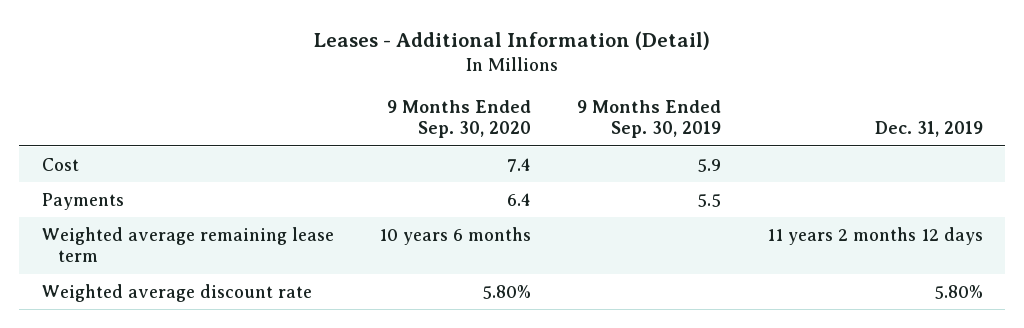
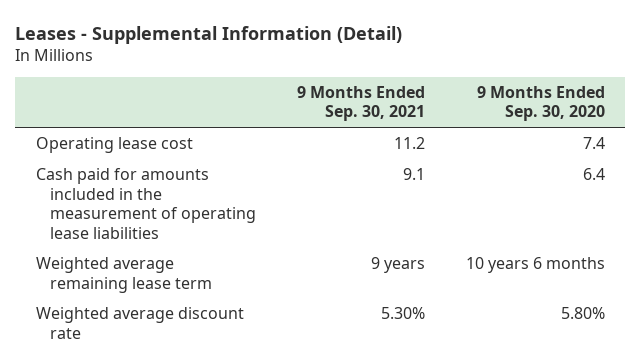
[314,30,711,50] Leases - Additional Information (Detail) -> [14,25,402,44] Leases - Supplemental Information (Detail)
[576,99,721,139] 9 Months Ended Sep. 30, 2019 -> none
[874,121,983,138] Dec. 31, 2019 -> none
none -> [296,85,425,122] 9 Months Ended Sep. 30, 2021
[41,157,79,171] Cost -> [35,137,193,154] Operating lease cost
[41,192,124,210] Payments -> [35,168,256,239] Cash paid for amounts included in the measurement of operating lease liabilities

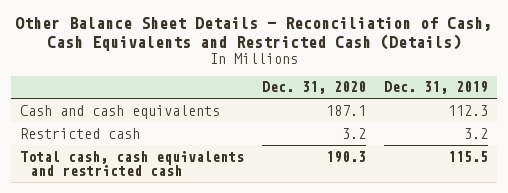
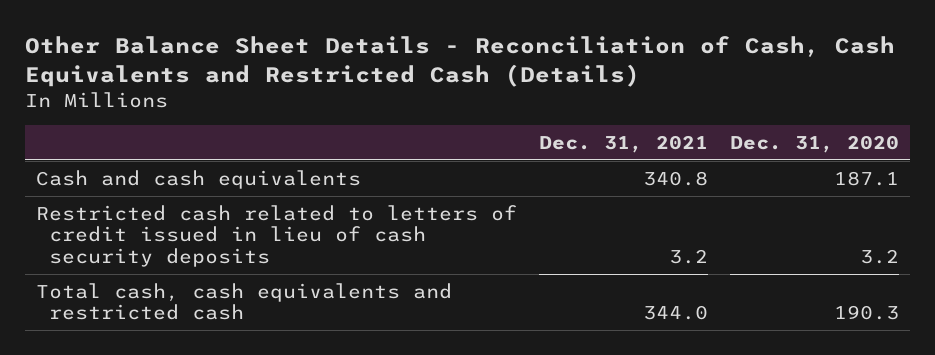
[384,81,489,95] Dec. 31, 2019 -> none
none -> [538,134,708,153] Dec. 31, 2021
[19,127,140,139] Restricted cash -> [35,204,517,267] Restricted cash related to letters of credit issued in lieu of cash security deposits

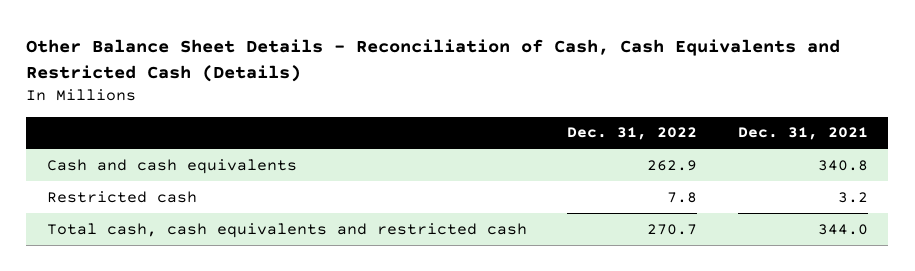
[730,134,900,153] Dec. 31, 2020 -> none
none -> [567,127,698,141] Dec. 31, 2022
[35,204,517,267] Restricted cash related to letters of credit issued in lieu of cash security deposits -> [46,190,197,203] Restricted cash

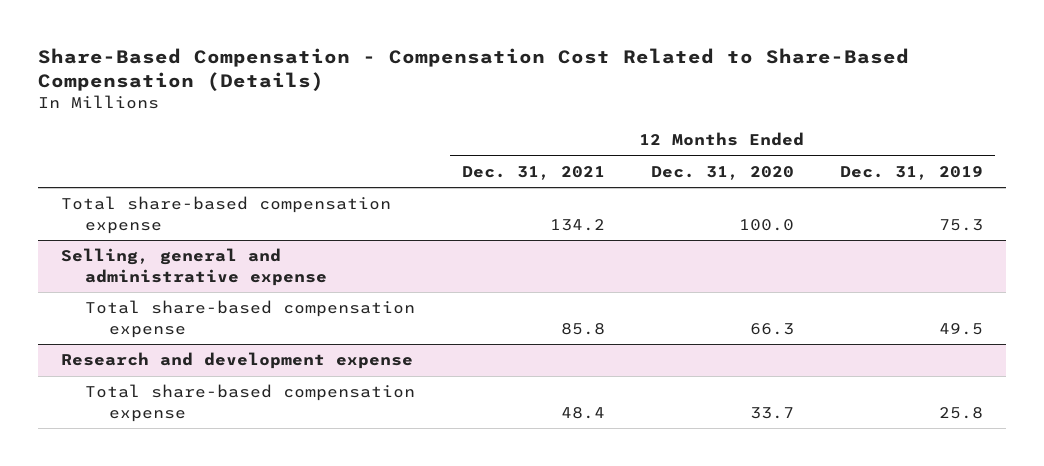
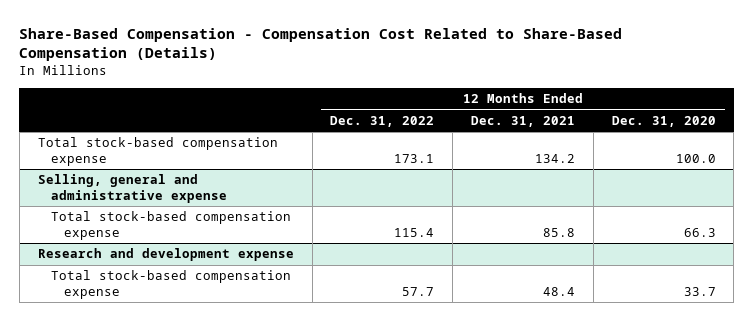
[840,165,984,180] Dec. 31, 2019 -> none
none -> [330,116,435,128] Dec. 31, 2022
[61,196,392,234] Total share-based compensation expense -> [37,137,278,166] Total stock-based compensation expense
[85,300,416,338] Total share-based compensation expense -> [50,211,291,240] Total stock-based compensation expense
[85,384,416,422] Total share-based compensation expense -> [50,270,291,299] Total stock-based compensation expense

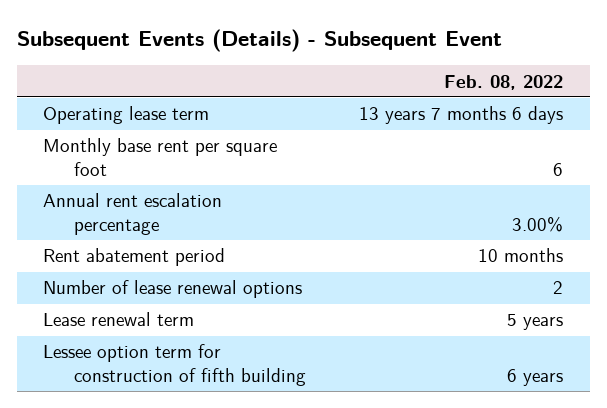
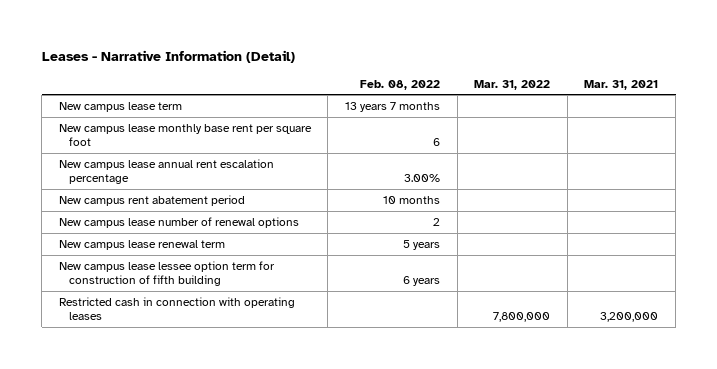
[16,29,502,53] Subsequent Events (Details) - Subsequent Event -> [41,49,295,63] Leases - Narrative Information (Detail)
none -> [474,79,551,90] Mar. 31, 2022
none -> [584,79,659,90] Mar. 31, 2021
[43,106,210,125] Operating lease term -> [58,101,182,112] New campus lease term
[359,106,564,125] 13 years 7 months 6 days -> [345,101,441,112] 13 years 7 months
[43,138,278,176] Monthly base rent per square foot -> [58,123,312,147] New campus lease monthly base rent per square foot
[43,193,223,235] Annual rent escalation percentage -> [58,158,274,185] New campus lease annual rent escalation percentage
[43,248,226,267] Rent abatement period -> [58,194,245,206] New campus rent abatement period
[43,280,303,299] Number of lease renewal options -> [58,216,299,228] New campus lease number of renewal options
[43,312,195,327] Lease renewal term -> [58,239,225,250] New campus lease renewal term
[43,344,306,386] Lessee option term for construction of fifth building -> [58,260,275,287] New campus lease lessee option term for construction of fifth building
none -> [58,296,295,321] Restricted cash in connection with operating leases

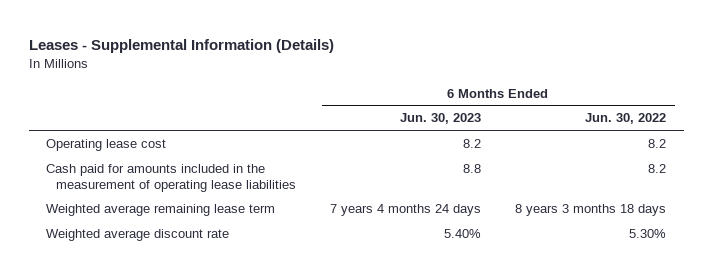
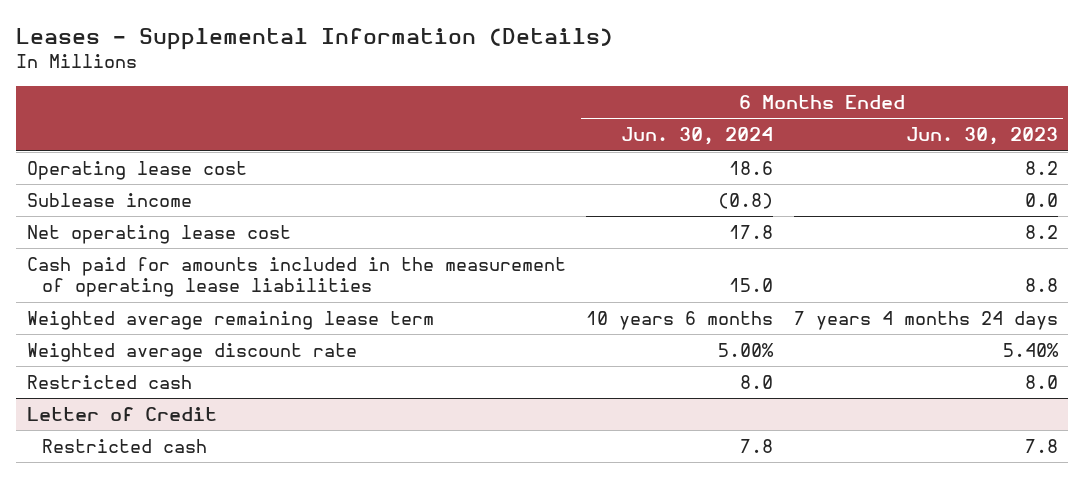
[585,113,667,125] Jun. 30, 2022 -> none
none -> [621,127,774,146] Jun. 30, 2024
none -> [26,192,192,207] Sublease income
none -> [26,224,291,244] Net operating lease cost
none -> [26,374,192,389] Restricted cash
none -> [26,406,217,421] Letter of Credit
none -> [42,438,208,453] Restricted cash

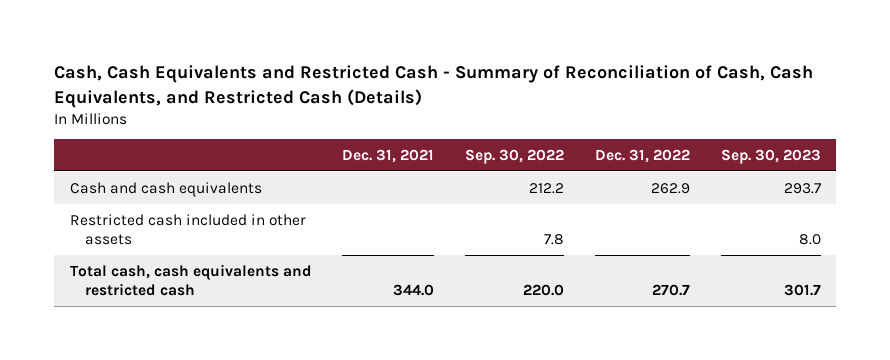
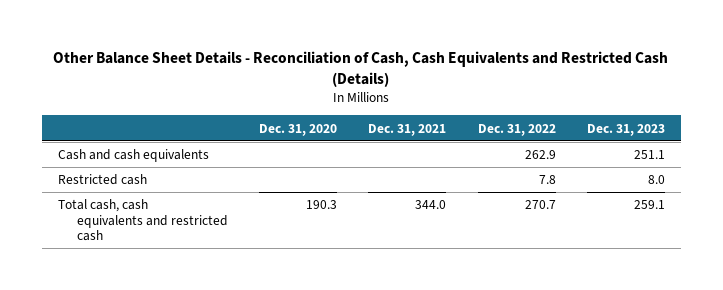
[54,65,814,108] Cash, Cash Equivalents and Restricted Cash - Summary of Reconciliation of Cash, Cash Equivalents, and Restricted Cash (Details) -> [53,50,669,87] Other Balance Sheet Details - Reconciliation of Cash, Cash Equivalents and Restricted Cash (Details)
[465,148,565,164] Sep. 30, 2022 -> none
[720,148,821,164] Sep. 30, 2023 -> none
none -> [259,123,338,136] Dec. 31, 2020
none -> [586,123,665,136] Dec. 31, 2023
[69,213,306,246] Restricted cash included in other assets -> none
none -> [57,174,147,186] Restricted cash

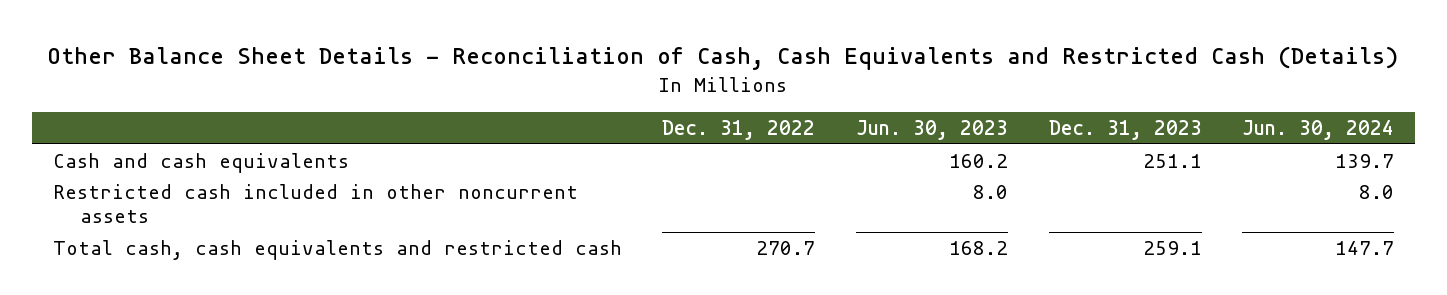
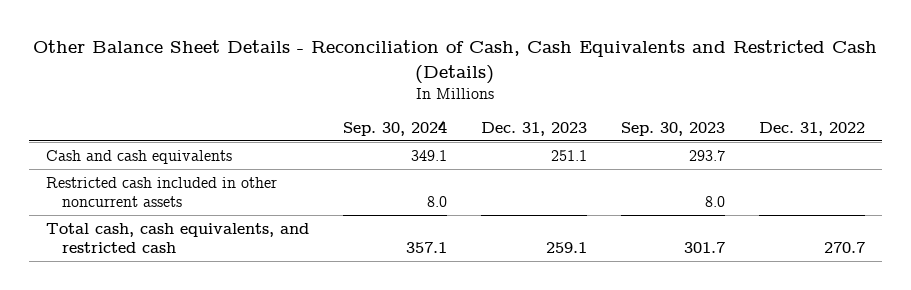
[855,120,1008,141] Jun. 30, 2023 -> none
[1242,120,1395,141] Jun. 30, 2024 -> none
none -> [343,119,448,136] Sep. 30, 2024
none -> [620,121,725,136] Sep. 30, 2023
[52,239,622,260] Total cash, cash equivalents and restricted cash -> [46,222,310,254] Total cash, cash equivalents, and restricted cash

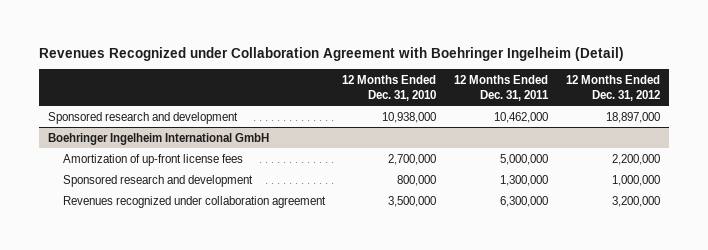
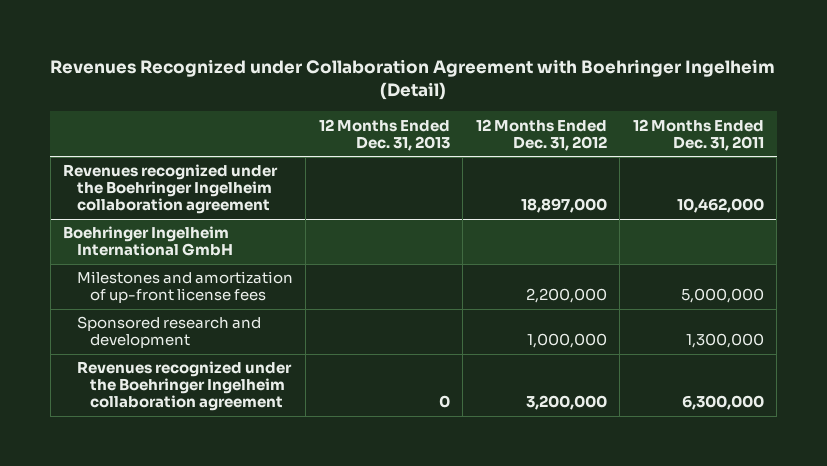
[342,74,437,101] 12 Months Ended Dec. 31, 2010 -> none
none -> [318,118,450,151] 12 Months Ended Dec. 31, 2013
[48,111,239,124] Sponsored research and development -> [63,164,279,215] Revenues recognized under the Boehringer Ingelheim collaboration agreement
[62,153,243,166] Amortization of up-front license fees -> [76,271,293,304] Milestones and amortization of up-front license fees
[62,195,326,208] Revenues recognized under collaboration agreement -> [76,361,292,412] Revenues recognized under the Boehringer Ingelheim collaboration agreement

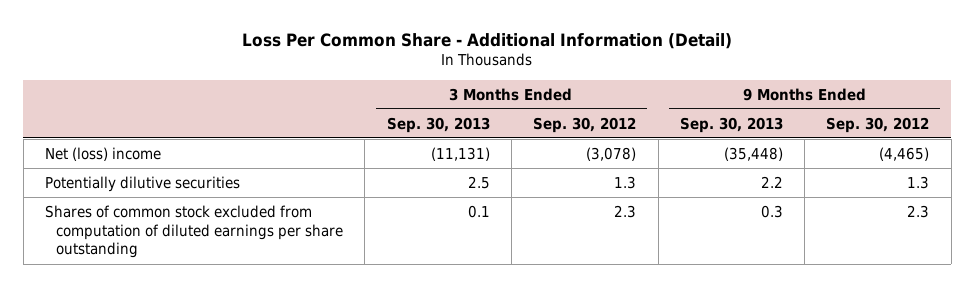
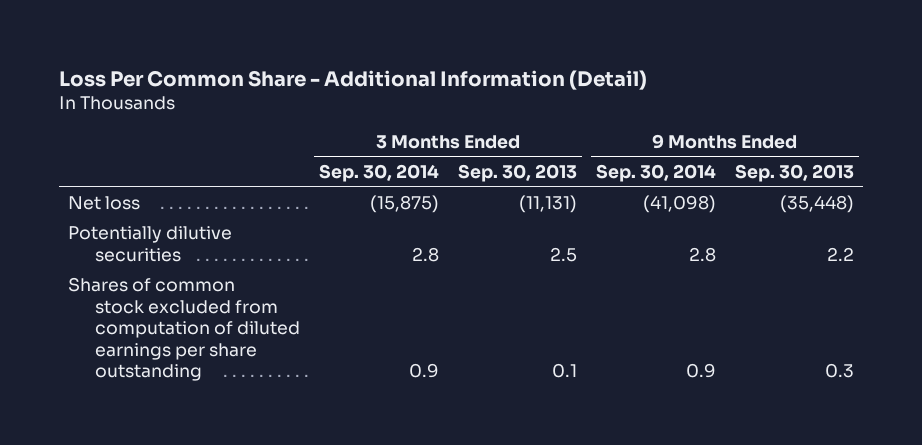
[533,116,637,133] Sep. 30, 2012 -> none
[826,116,930,133] Sep. 30, 2012 -> none
none -> [318,163,439,182] Sep. 30, 2014
none -> [595,163,716,182] Sep. 30, 2014
[44,146,161,161] Net (loss) income -> [68,196,141,211] Net loss

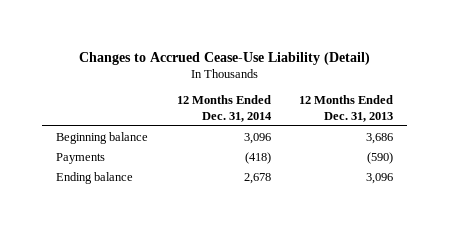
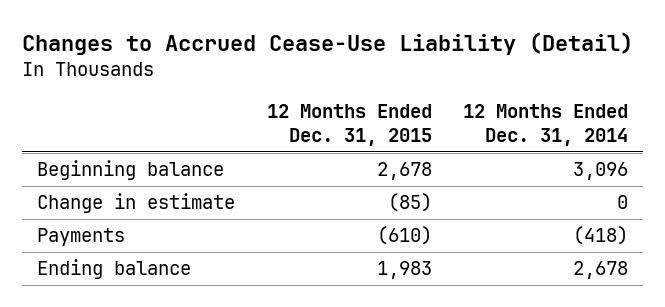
[298,95,393,122] 12 Months Ended Dec. 31, 2013 -> none
none -> [266,104,432,146] 12 Months Ended Dec. 31, 2015
none -> [37,193,236,214] Change in estimate

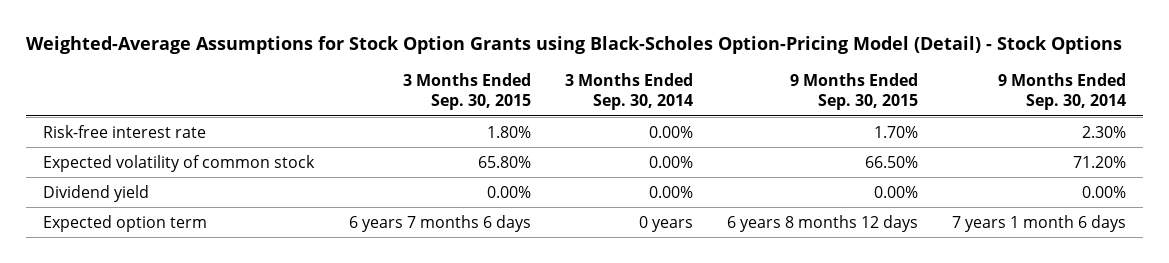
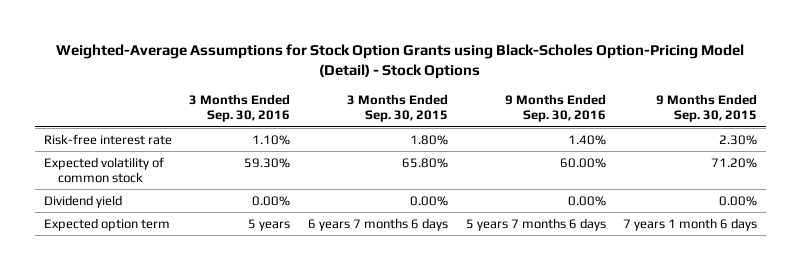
[564,73,693,110] 3 Months Ended Sep. 30, 2014 -> none
[998,73,1127,110] 9 Months Ended Sep. 30, 2014 -> none
none -> [189,94,291,123] 3 Months Ended Sep. 30, 2016
none -> [504,94,606,123] 9 Months Ended Sep. 30, 2016
[873,125,918,138] 1.70% -> [719,134,758,145] 2.30%
[864,155,918,168] 66.50% -> [711,157,758,168] 71.20%
[726,214,918,232] 6 years 8 months 12 days -> [623,217,758,231] 7 years 1 month 6 days

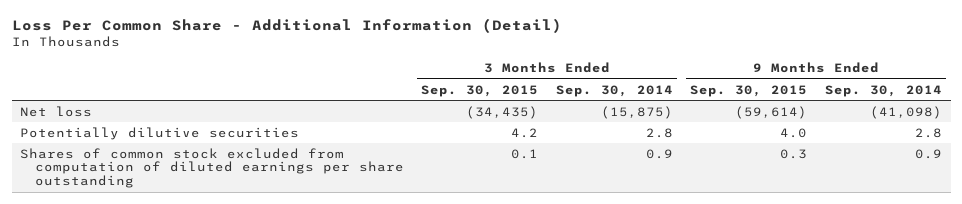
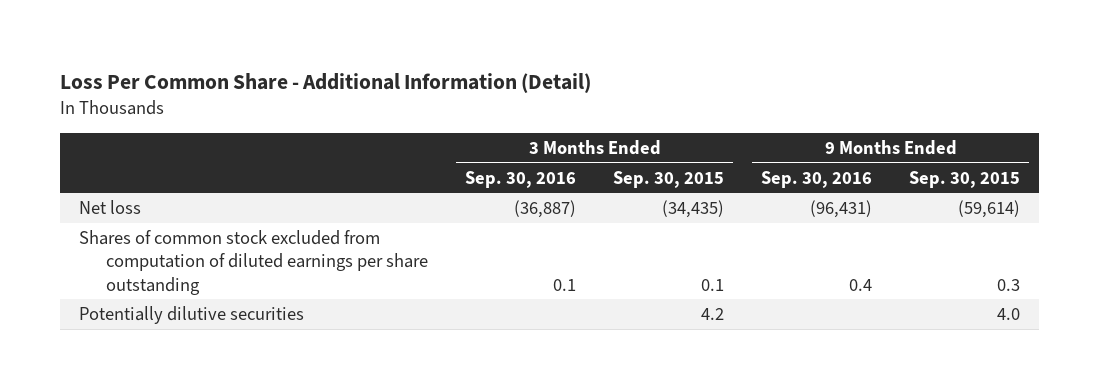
[555,84,673,97] Sep. 30, 2014 -> none
[825,84,943,97] Sep. 30, 2014 -> none
none -> [465,170,577,188] Sep. 30, 2016
none -> [761,170,873,188] Sep. 30, 2016
[20,126,300,140] Potentially dilutive securities -> [78,305,304,324] Potentially dilutive securities

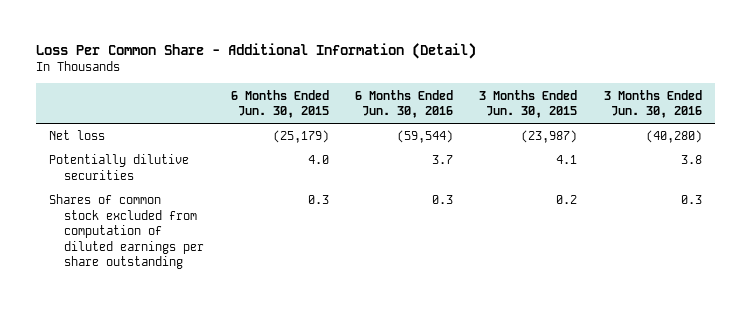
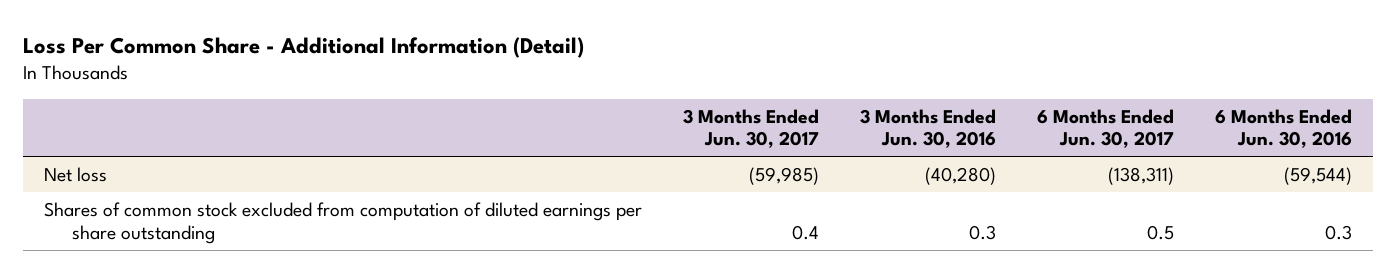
[230,89,329,119] 6 Months Ended Jun. 30, 2015 -> none
[479,89,578,119] 3 Months Ended Jun. 30, 2015 -> none
none -> [682,108,819,149] 3 Months Ended Jun. 30, 2017
none -> [1037,108,1175,149] 6 Months Ended Jun. 30, 2017
[49,154,190,180] Potentially dilutive securities -> none

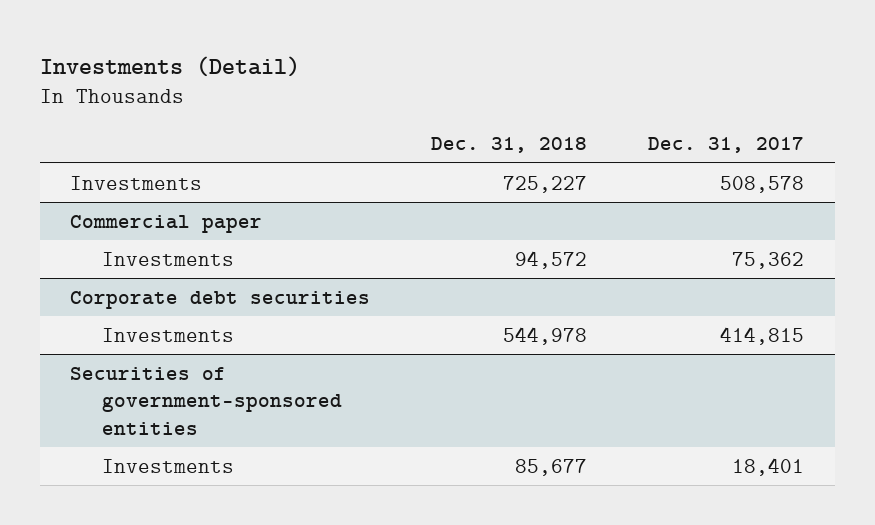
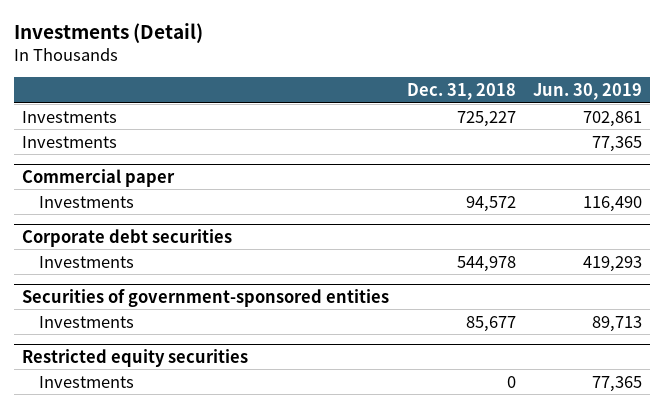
[648,137,805,154] Dec. 31, 2017 -> none
none -> [532,83,642,101] Jun. 30, 2019
none -> [22,135,118,148] Investments
none -> [22,348,249,367] Restricted equity securities
none -> [39,375,135,388] Investments

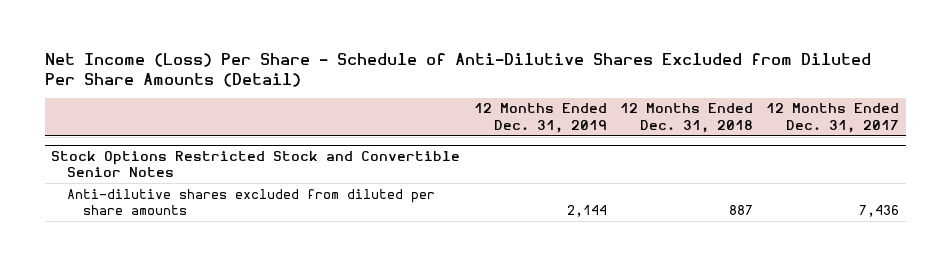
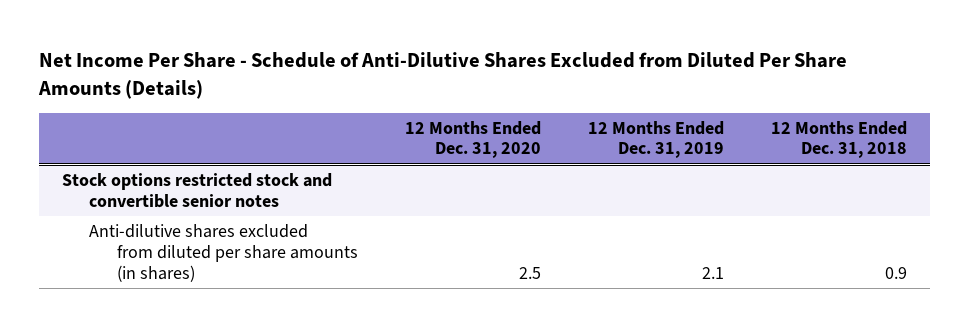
[44,52,871,87] Net Income (Loss) Per Share - Schedule of Anti-Dilutive Shares Excluded from Diluted Per Share Amounts (Detail) -> [37,51,847,99] Net Income Per Share - Schedule of Anti-Dilutive Shares Excluded from Diluted Per Share Amounts (Details)
[766,103,900,133] 12 Months Ended Dec. 31, 2017 -> none
none -> [404,120,541,159] 12 Months Ended Dec. 31, 2020
[51,150,461,178] Stock Options Restricted Stock and Convertible Senior Notes -> [62,172,333,208] Stock options restricted stock and convertible senior notes
[67,188,436,216] Anti-dilutive shares excluded from diluted per share amounts -> [89,223,358,282] Anti-dilutive shares excluded from diluted per share amounts (in shares)
[566,205,607,218] 2,144 -> [701,266,724,279] 2.1
[728,205,753,216] 887 -> [884,266,907,279] 0.9

